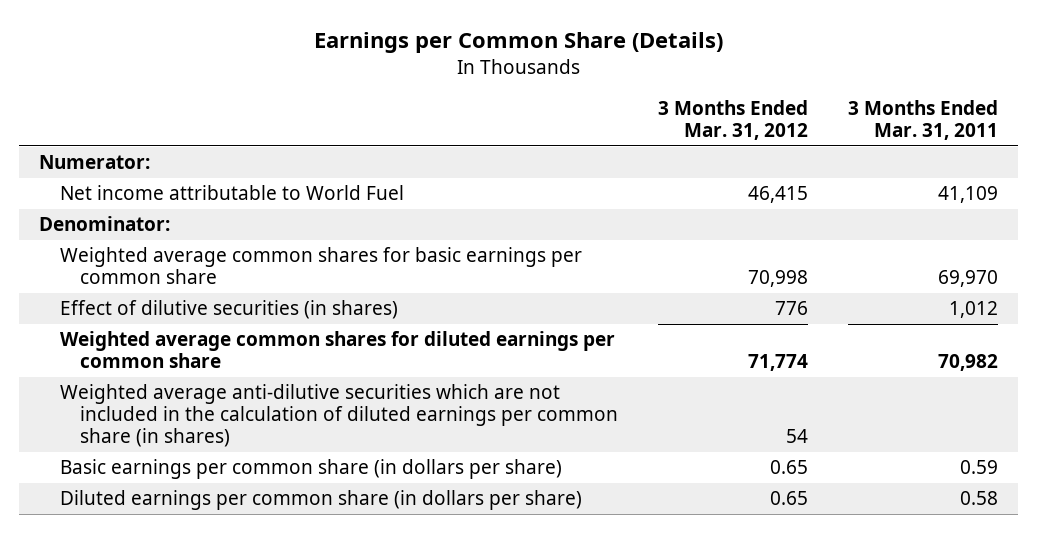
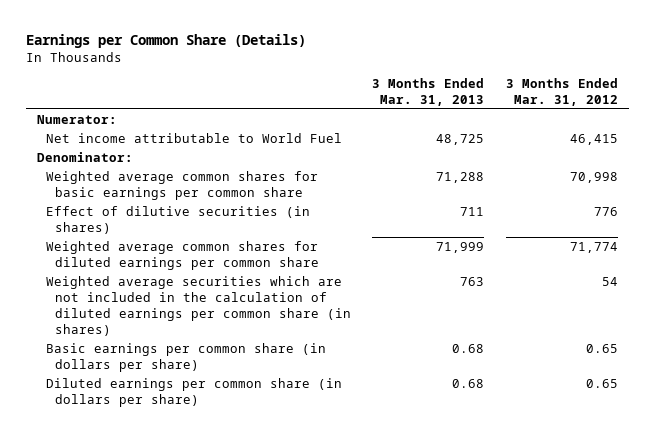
[848,100,999,141] 3 Months Ended Mar. 31, 2011 -> none
none -> [372,77,485,106] 3 Months Ended Mar. 31, 2013
[59,384,619,448] Weighted average anti-dilutive securities which are not included in the calculation of diluted earnings per common share (in shares) -> [45,275,351,336] Weighted average securities which are not included in the calculation of diluted earnings per common share (in shares)

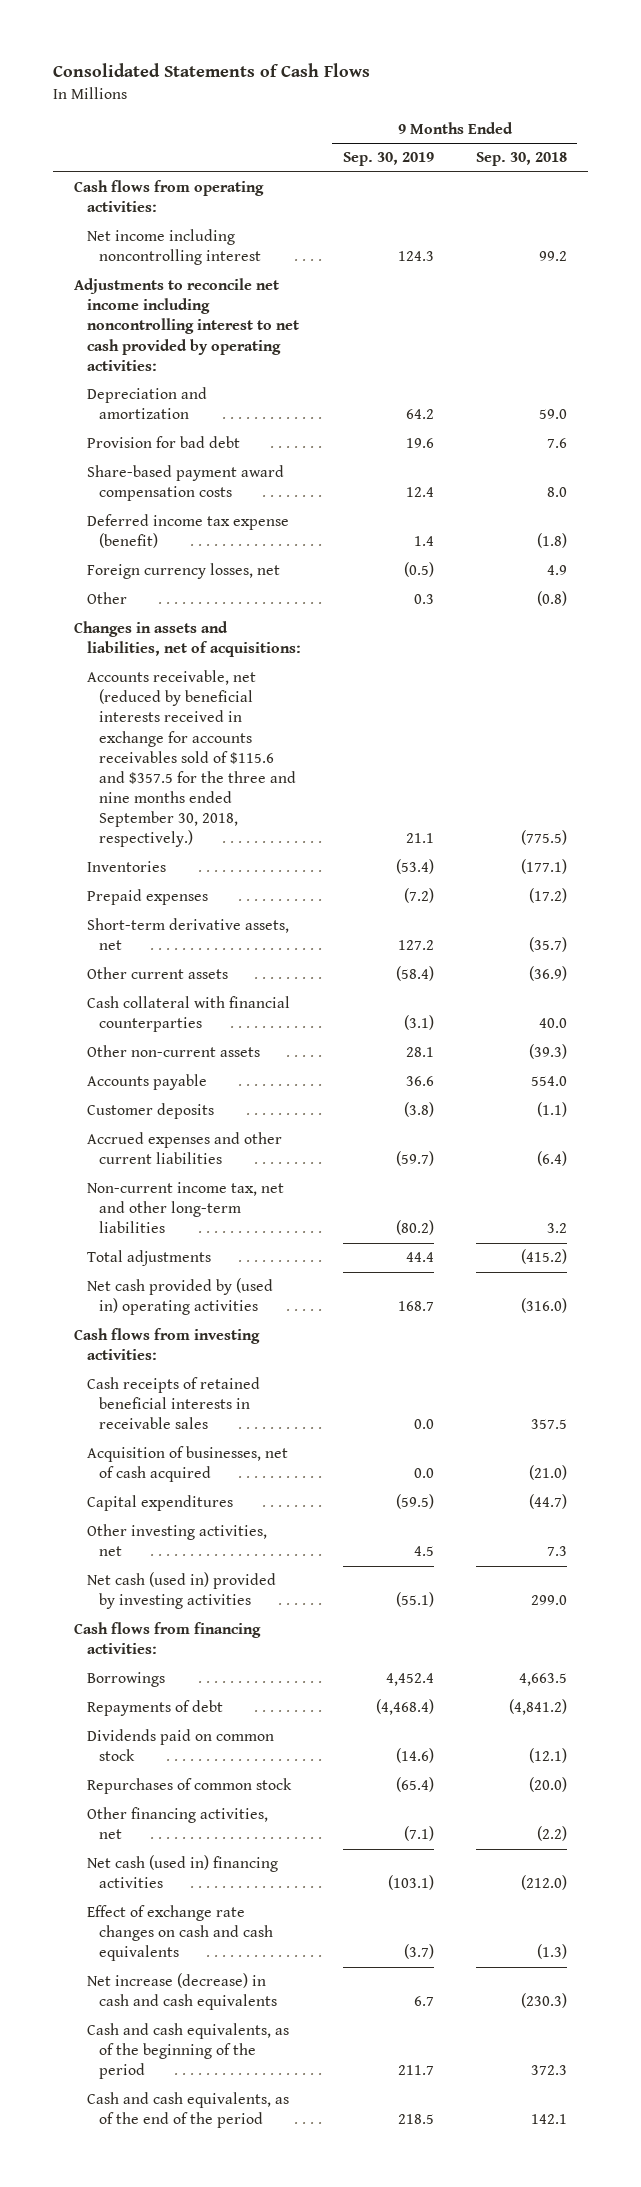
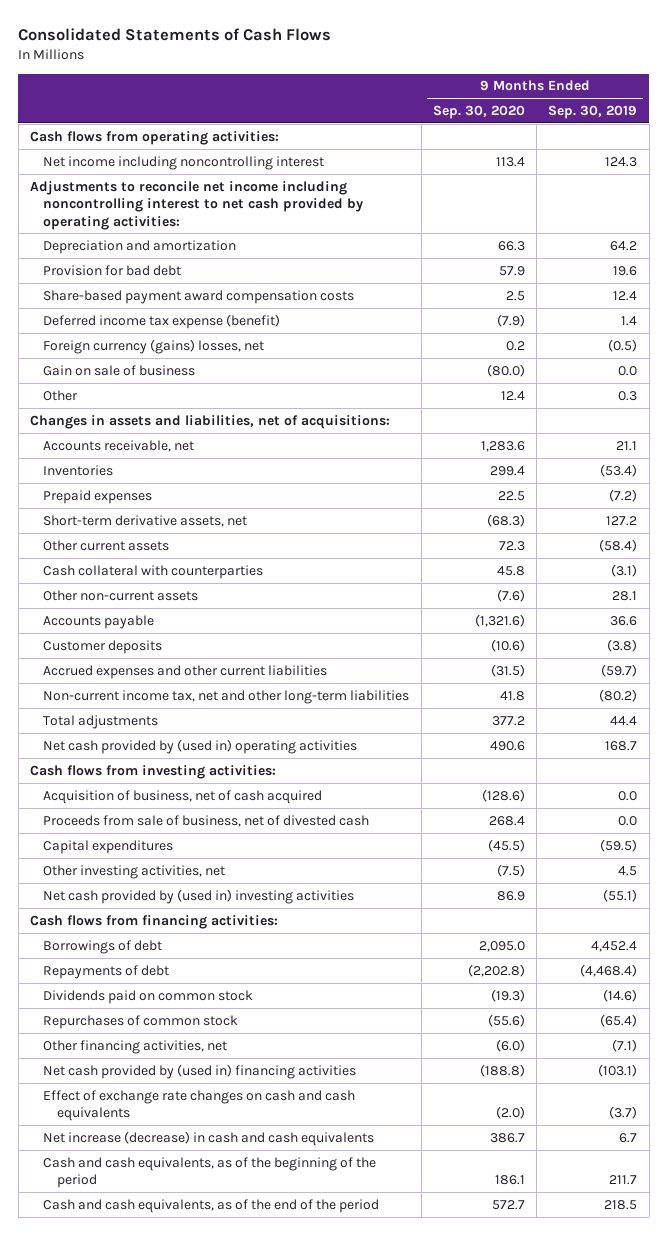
[475,152,567,167] Sep. 30, 2018 -> none
none -> [432,104,525,119] Sep. 30, 2020
[86,563,280,580] Foreign currency losses, net -> [43,338,265,354] Foreign currency (gains) losses, net
none -> [43,364,196,376] Gain on sale of business
[86,670,297,848] Accounts receivable, net (reduced by beneficial interests received in exchange for accounts receivables sold of $115.6 and $357.5 for the three and nine months ended September 30, 2018, respectively.) -> [43,439,195,452] Accounts receivable, net
[86,996,290,1033] Cash collateral with financial counterparties -> [43,564,264,579] Cash collateral with counterparties
[86,1377,260,1430] Cash receipts of retained beneficial interests in receivable sales -> none
[86,1446,288,1483] Acquisition of businesses, net of cash acquired -> [43,789,323,804] Acquisition of business, net of cash acquired
none -> [43,814,370,827] Proceeds from sale of business, net of divested cash
[86,1572,276,1610] Net cash (used in) provided by investing activities -> [43,888,355,904] Net cash provided by (used in) investing activities
[86,1672,165,1688] Borrowings -> [43,939,163,954] Borrowings of debt
[86,1855,278,1889] Net cash (used in) financing activities -> [43,1063,357,1079] Net cash provided by (used in) financing activities

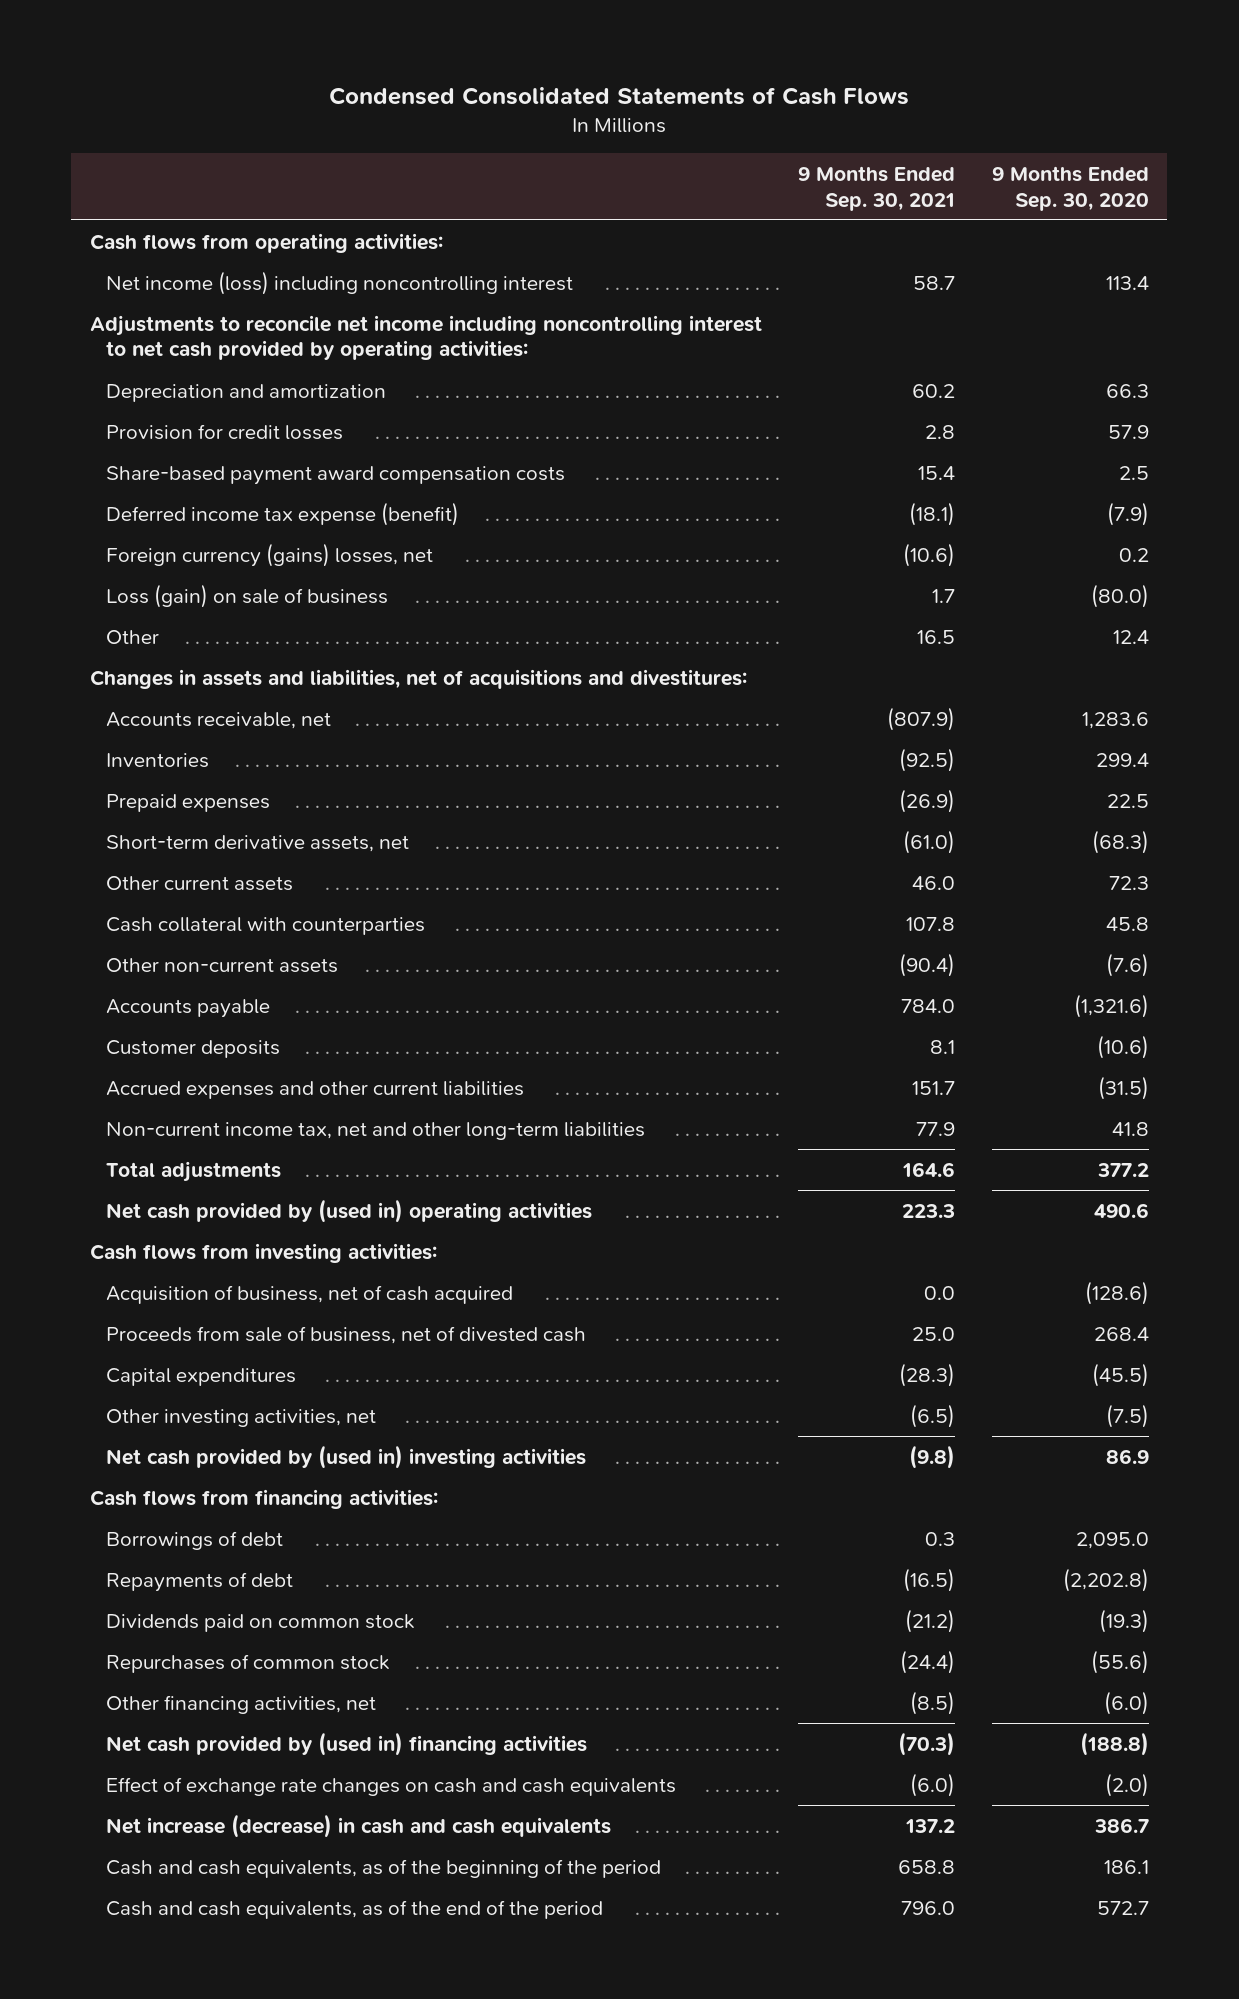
[18,28,332,42] Consolidated Statements of Cash Flows -> [329,86,910,105] Condensed Consolidated Statements of Cash Flows
[548,104,638,119] Sep. 30, 2019 -> none
none -> [798,165,956,211] 9 Months Ended Sep. 30, 2021
[43,155,325,170] Net income including noncontrolling interest -> [105,270,573,295] Net income (loss) including noncontrolling interest
[43,264,182,276] Provision for bad debt -> [105,423,343,440] Provision for credit losses
[43,364,196,376] Gain on sale of business -> [105,583,388,608] Loss (gain) on sale of business
[30,414,391,429] Changes in assets and liabilities, net of acquisitions: -> [89,668,747,689] Changes in assets and liabilities, net of acquisitions and divestitures:

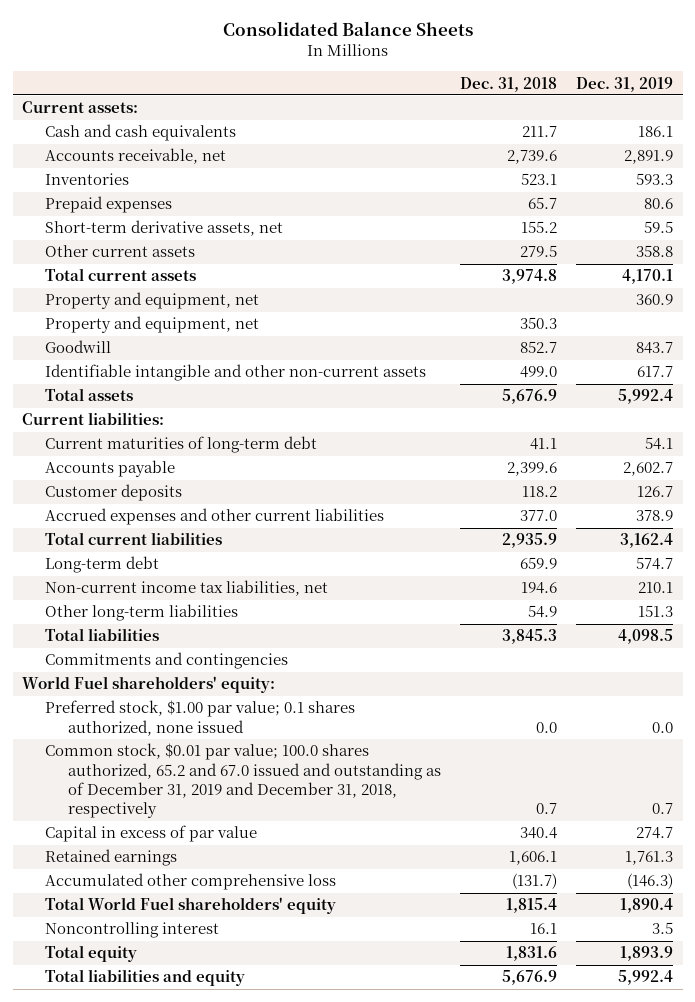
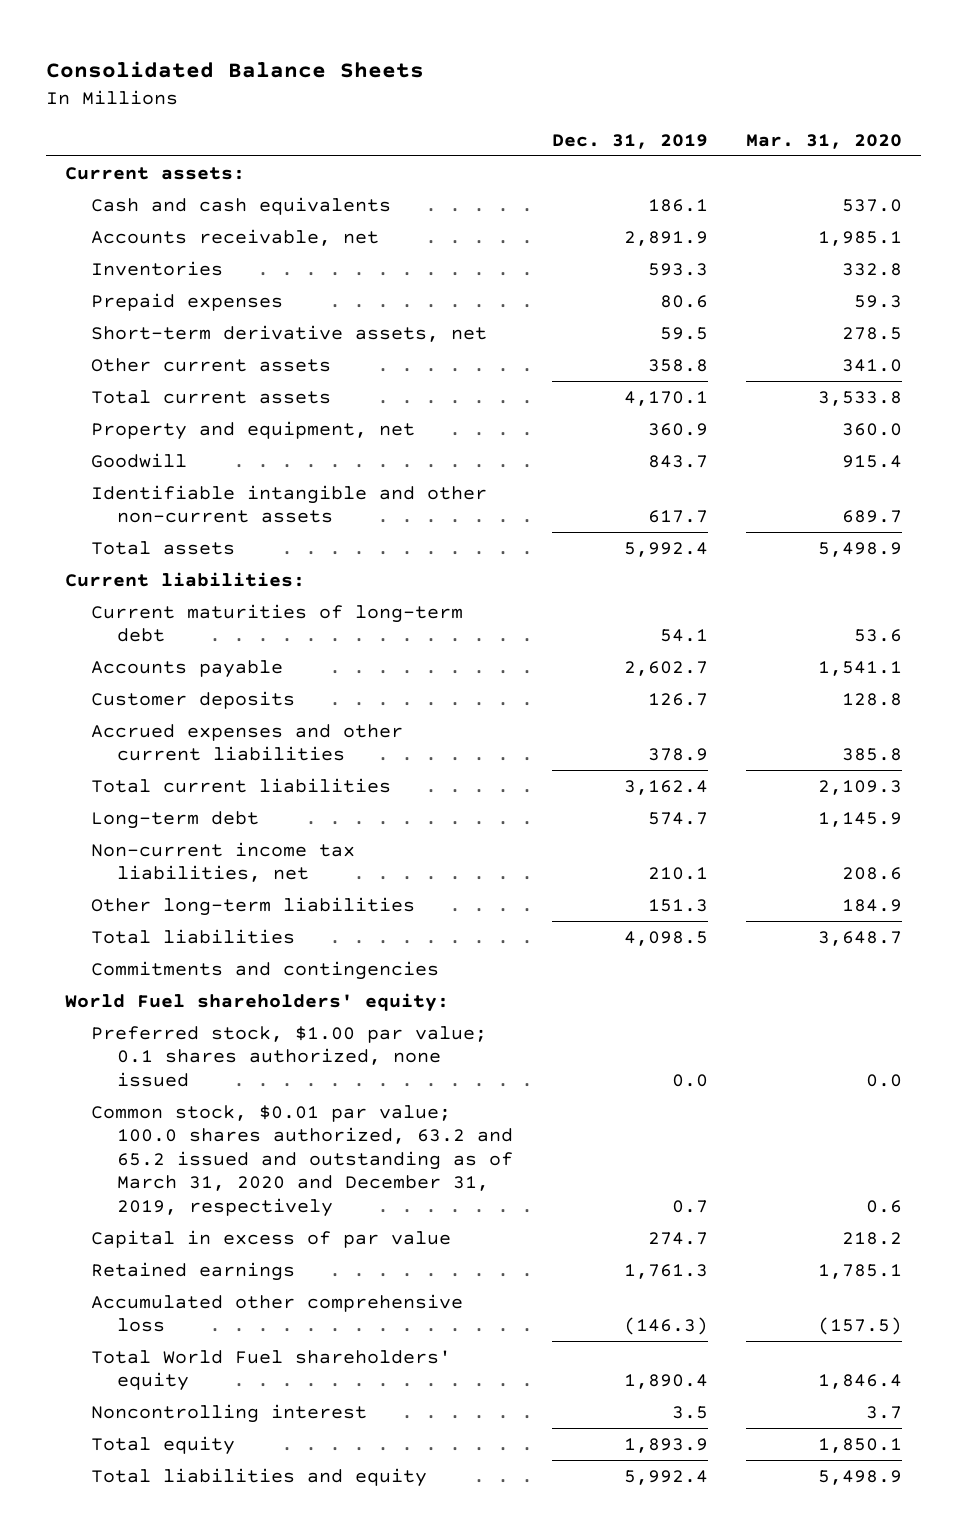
[459,76,557,92] Dec. 31, 2018 -> none
none -> [746,133,903,149] Mar. 31, 2020
[44,316,259,334] Property and equipment, net -> none
[44,743,441,819] Common stock, $0.01 par value; 100.0 shares authorized, 65.2 and 67.0 issued and outstanding as of December 31, 2019 and December 31, 2018, respectively -> [91,1104,514,1218] Common stock, $0.01 par value; 100.0 shares authorized, 63.2 and 65.2 issued and outstanding as of March 31, 2020 and December 31, 2019, respectively

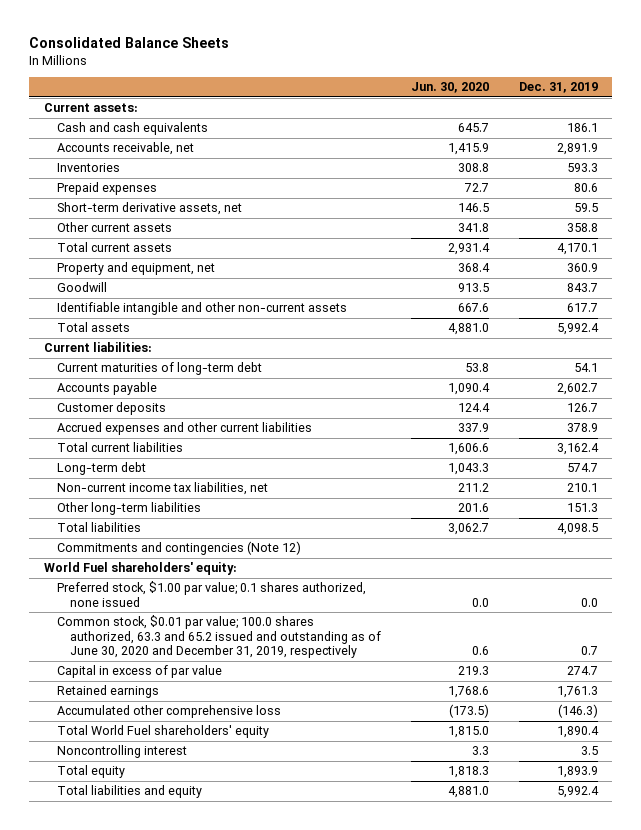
[746,133,903,149] Mar. 31, 2020 -> none
none -> [410,82,489,94] Jun. 30, 2020
[91,960,440,980] Commitments and contingencies -> [56,541,301,556] Commitments and contingencies (Note 12)
[91,1104,514,1218] Common stock, $0.01 par value; 100.0 shares authorized, 63.2 and 65.2 issued and outstanding as of March 31, 2020 and December 31, 2019, respectively -> [56,615,381,658] Common stock, $0.01 par value; 100.0 shares authorized, 63.3 and 65.2 issued and outstanding as of June 30, 2020 and December 31, 2019, respectively

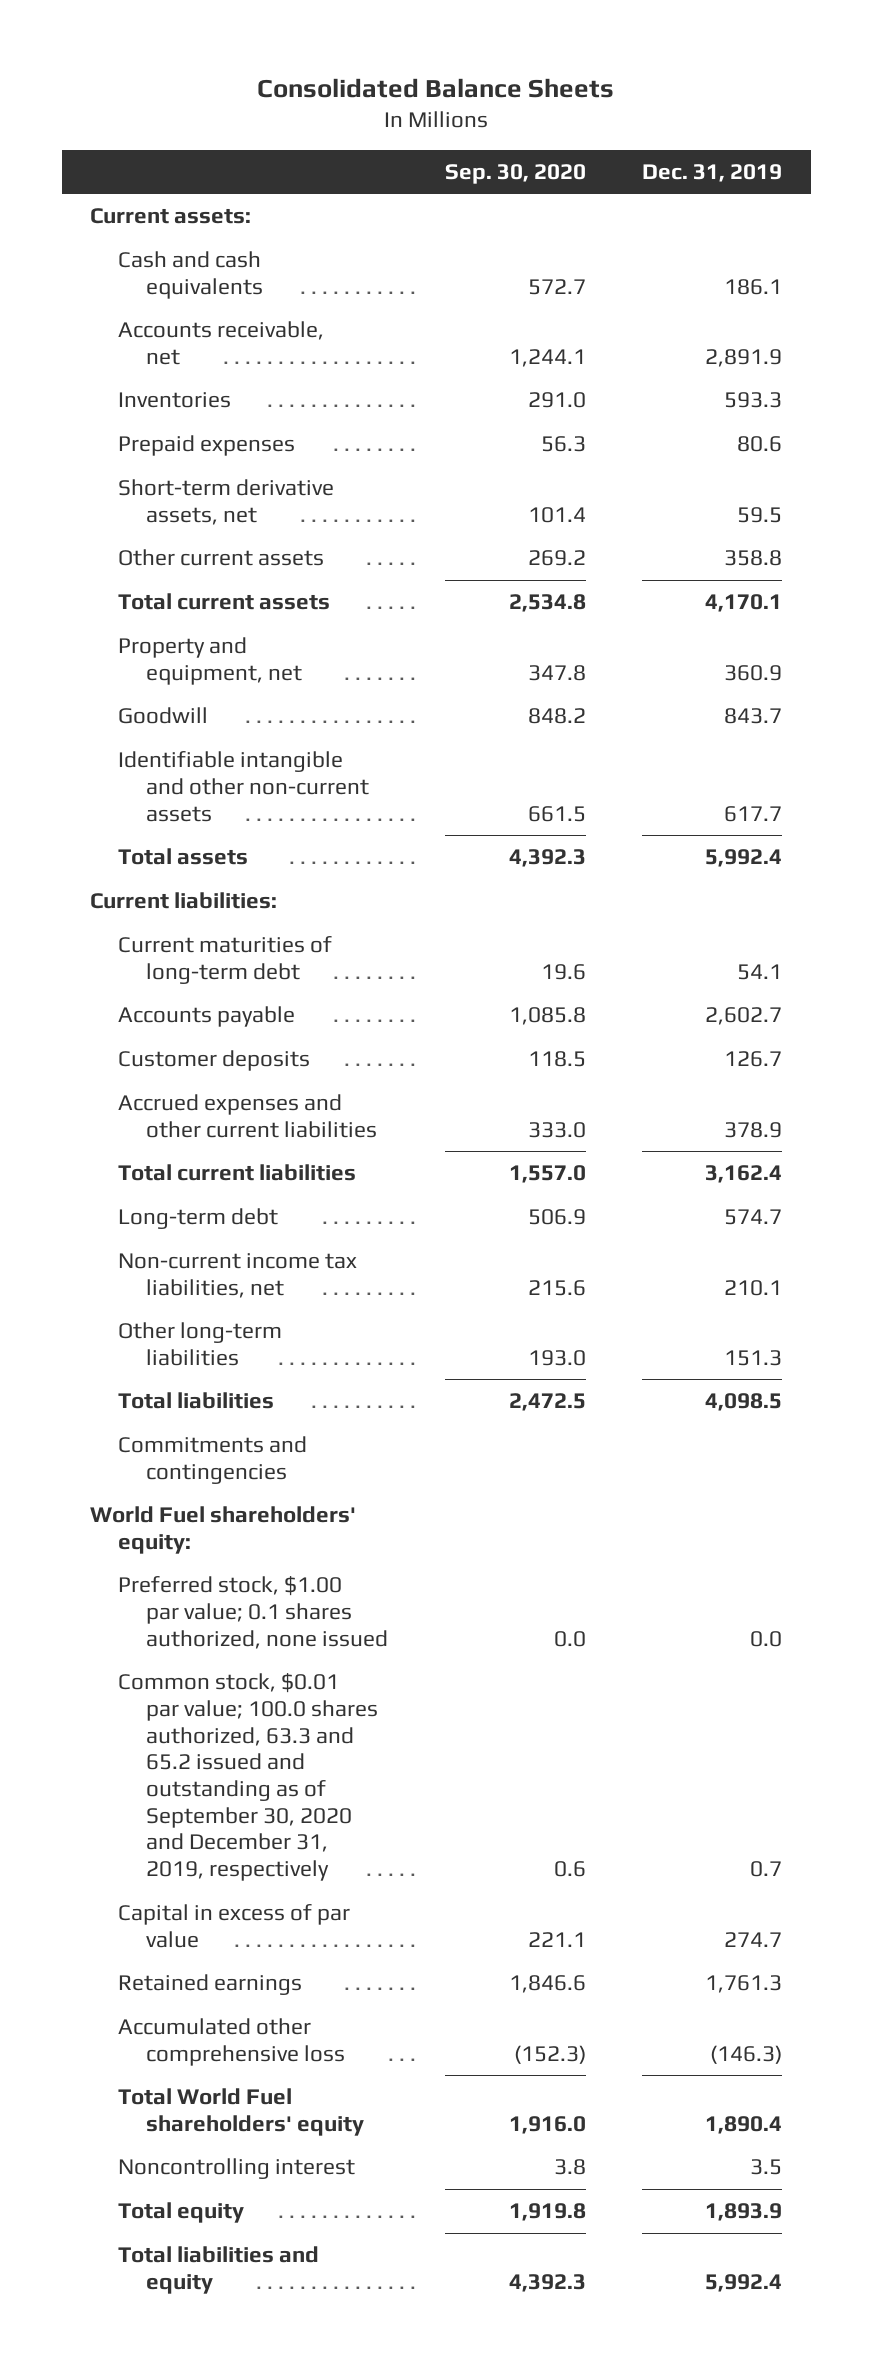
[410,82,489,94] Jun. 30, 2020 -> none
none -> [444,163,586,184] Sep. 30, 2020
[56,541,301,556] Commitments and contingencies (Note 12) -> [118,1436,308,1484] Commitments and contingencies
[56,615,381,658] Common stock, $0.01 par value; 100.0 shares authorized, 63.3 and 65.2 issued and outstanding as of June 30, 2020 and December 31, 2019, respectively -> [118,1673,378,1882] Common stock, $0.01 par value; 100.0 shares authorized, 63.3 and 65.2 issued and outstanding as of September 30, 2020 and December 31, 2019, respectively

